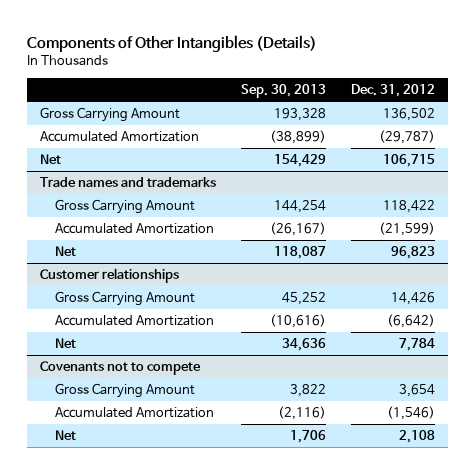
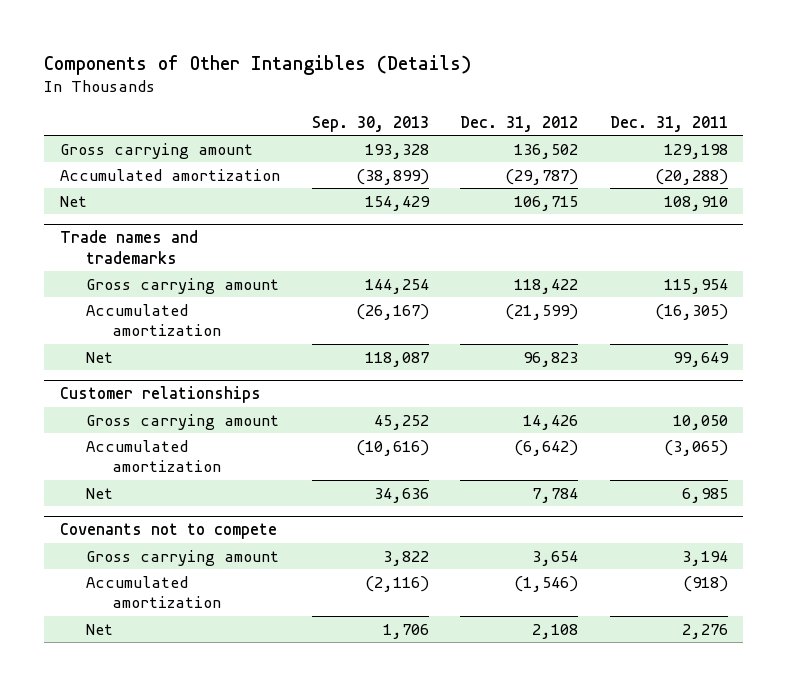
none -> [609,115,728,132] Dec. 31, 2011
[39,107,180,123] Gross Carrying Amount -> [60,142,254,159] Gross carrying amount
[39,131,199,143] Accumulated Amortization -> [60,168,281,181] Accumulated amortization
[54,199,195,215] Gross Carrying Amount -> [86,277,280,294] Gross carrying amount
[54,223,214,235] Accumulated Amortization -> [86,303,221,337] Accumulated amortization
[54,291,195,307] Gross Carrying Amount -> [86,413,280,430] Gross carrying amount
[54,315,214,327] Accumulated Amortization -> [86,439,221,473] Accumulated amortization
[54,383,195,399] Gross Carrying Amount -> [86,549,280,566] Gross carrying amount
[54,407,214,419] Accumulated Amortization -> [86,575,221,609] Accumulated amortization

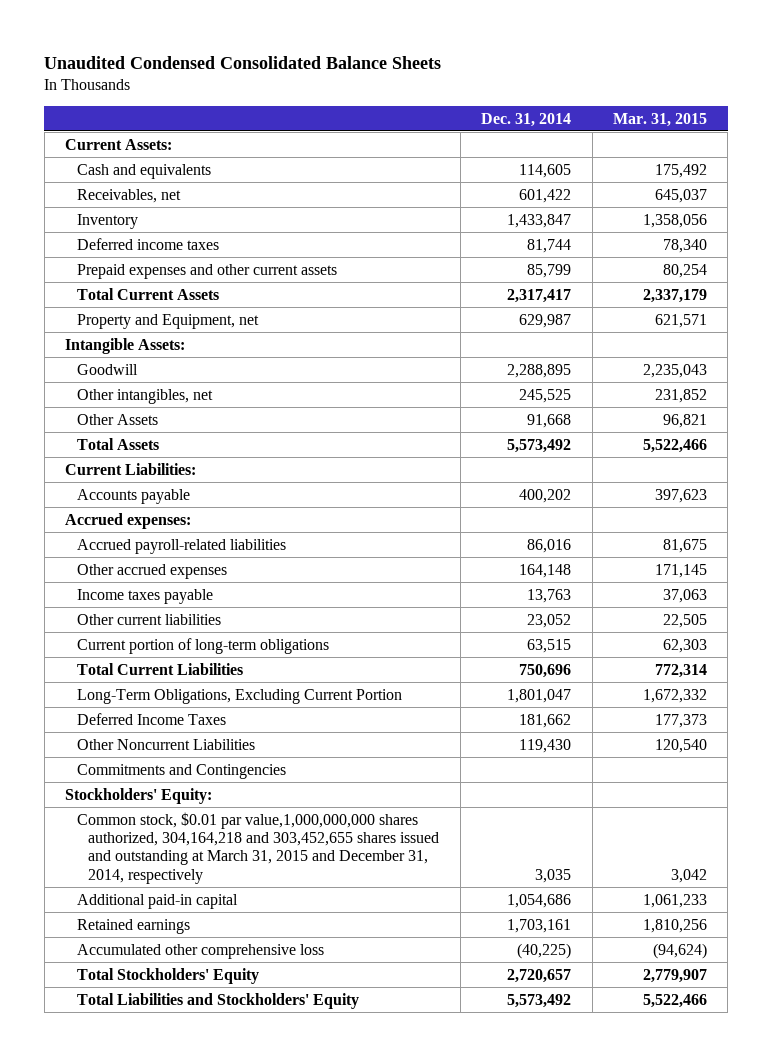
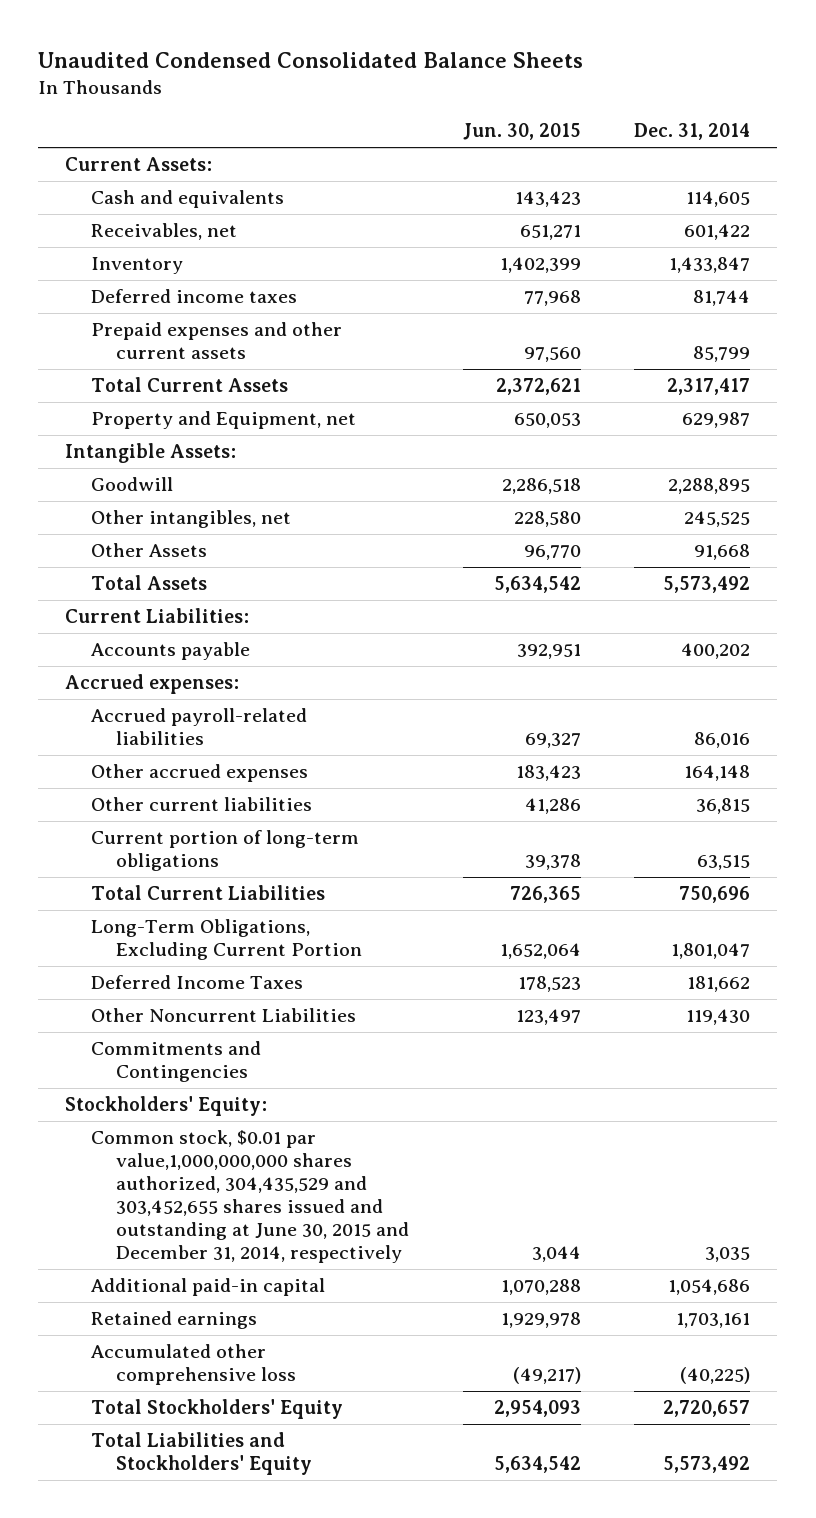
[612,112,707,127] Mar. 31, 2015 -> none
none -> [462,123,581,141] Jun. 30, 2015
[76,588,213,604] Income taxes payable -> none
[527,613,572,628] 23,052 -> [696,798,751,815] 36,815
[76,811,440,884] Common stock, $0.01 par value,1,000,000,000 shares authorized, 304,164,218 and 303,452,655 shares issued and outstanding at March 31, 2015 and December 31, 2014, respectively -> [90,1130,409,1264] Common stock, $0.01 par value,1,000,000,000 shares authorized, 304,435,529 and 303,452,655 shares issued and outstanding at June 30, 2015 and December 31, 2014, respectively

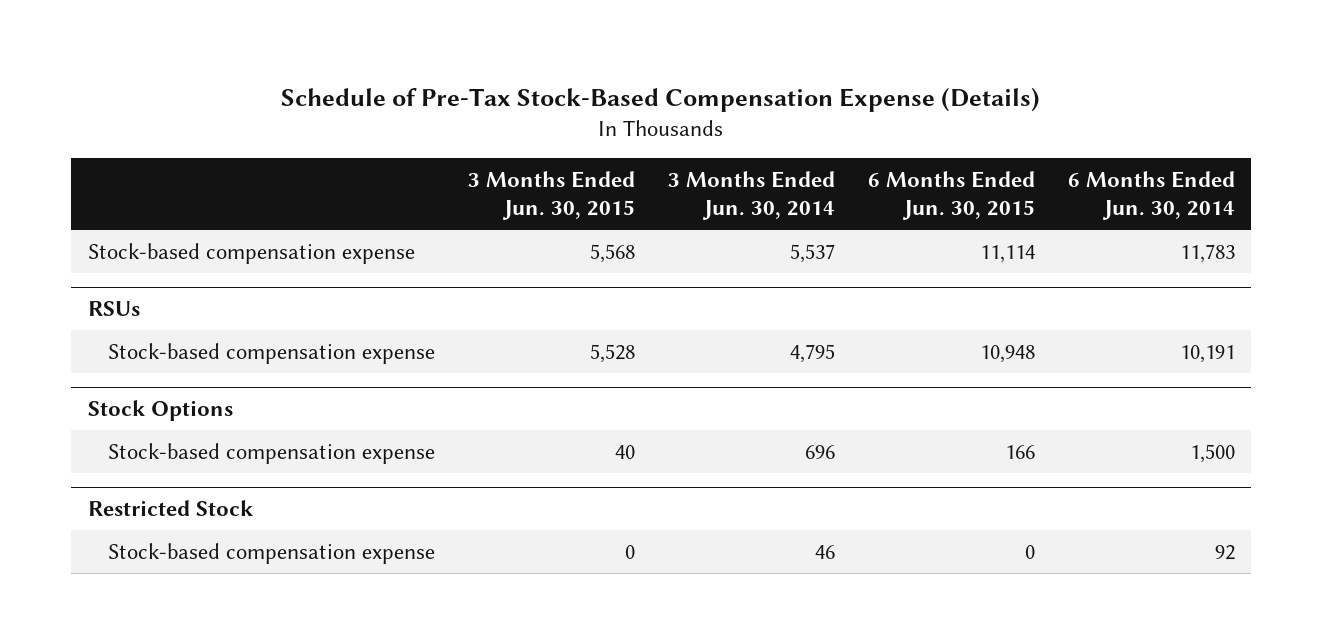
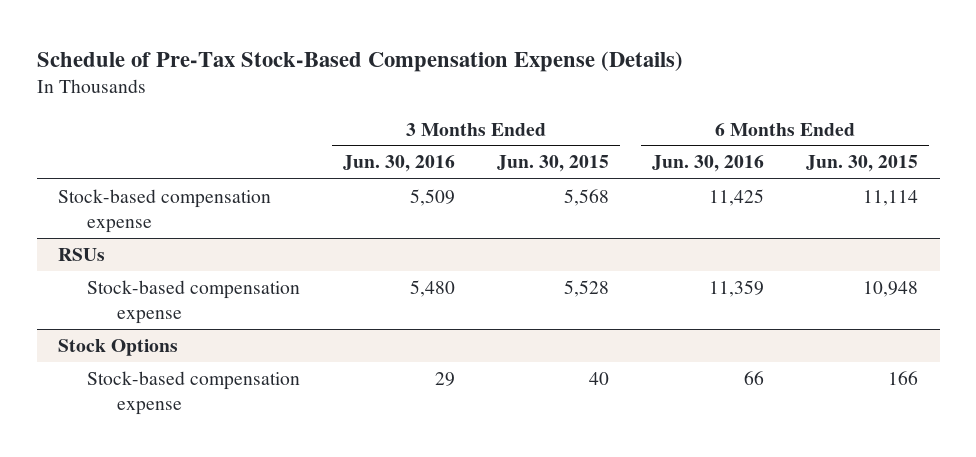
[667,170,835,221] 3 Months Ended Jun. 30, 2014 -> none
[1067,170,1235,221] 6 Months Ended Jun. 30, 2014 -> none
none -> [342,155,455,173] Jun. 30, 2016
none -> [651,155,764,173] Jun. 30, 2016
[87,499,253,516] Restricted Stock -> none
[107,542,435,564] Stock-based compensation expense -> none

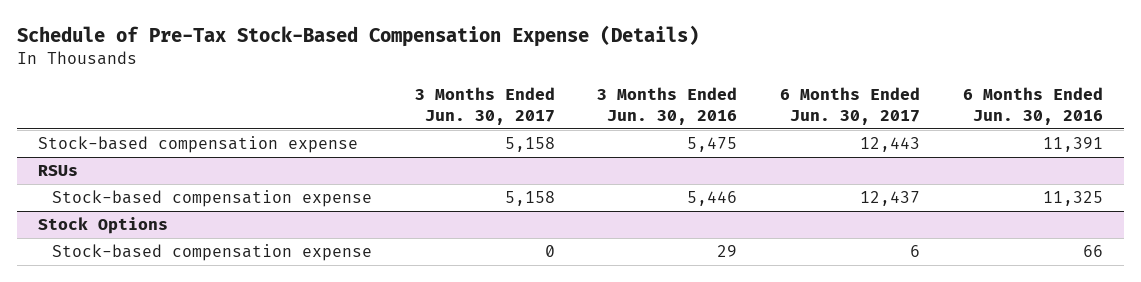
[497,155,610,173] Jun. 30, 2015 -> none
[806,155,919,173] Jun. 30, 2015 -> none
none -> [414,86,555,125] 3 Months Ended Jun. 30, 2017
none -> [779,86,920,125] 6 Months Ended Jun. 30, 2017
[409,188,455,206] 5,509 -> [687,137,738,153] 5,475
[708,188,764,206] 11,425 -> [1042,137,1103,153] 11,391
[409,279,455,297] 5,480 -> [687,191,738,207] 5,446
[708,279,764,297] 11,359 -> [1042,191,1103,207] 11,325

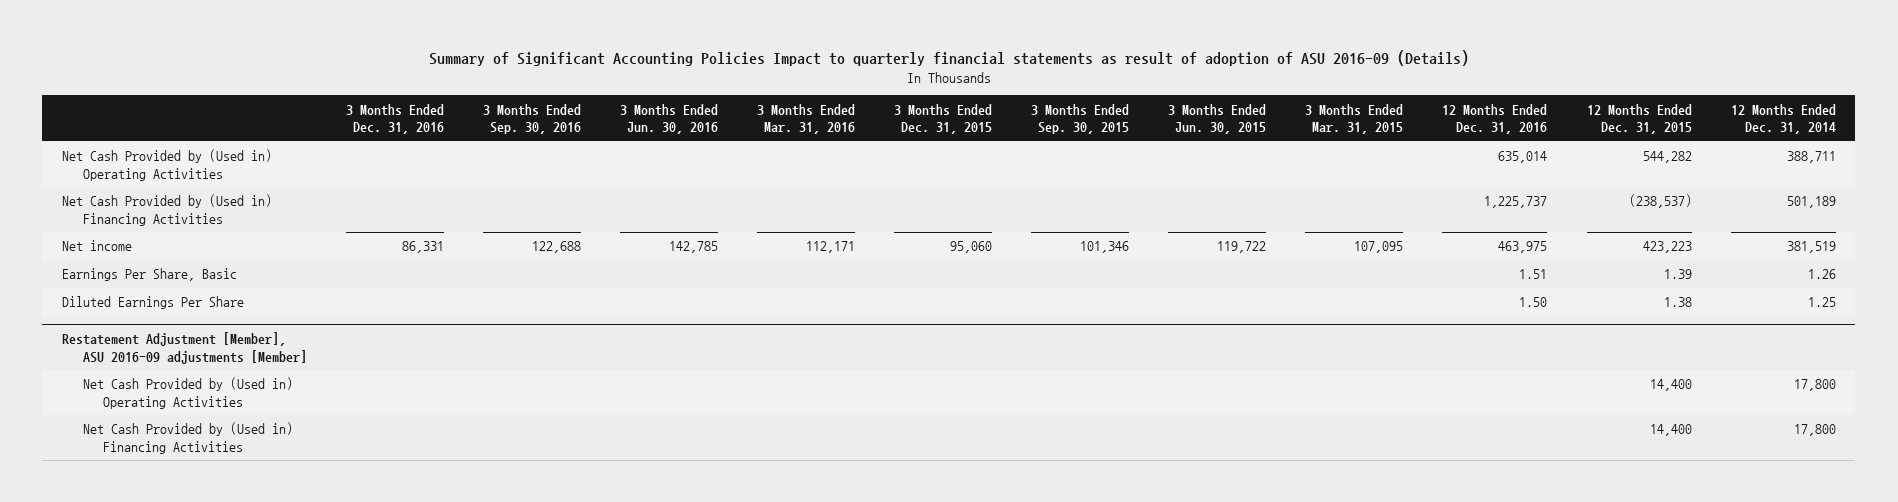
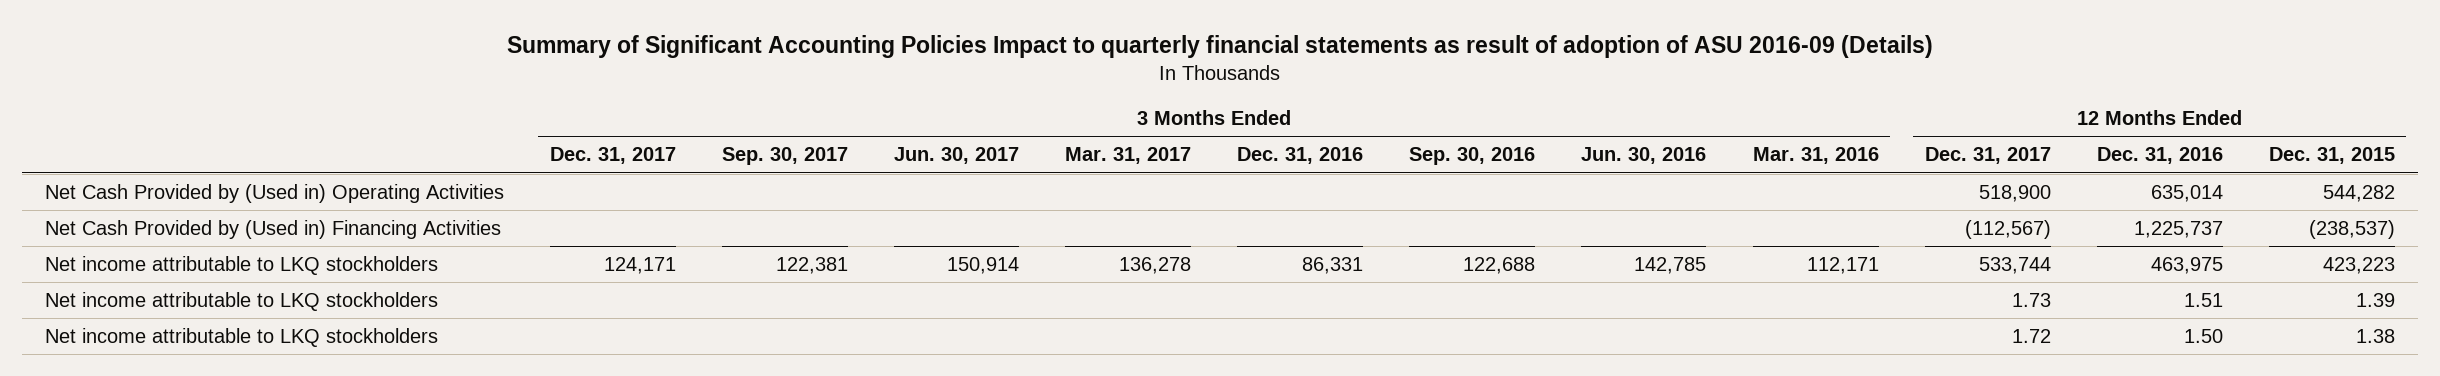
[894,103,993,135] 3 Months Ended Dec. 31, 2015 -> none
[1031,103,1130,135] 3 Months Ended Sep. 30, 2015 -> none
[1168,103,1267,135] 3 Months Ended Jun. 30, 2015 -> none
[1305,103,1404,135] 3 Months Ended Mar. 31, 2015 -> none
[1730,103,1836,135] 12 Months Ended Dec. 31, 2014 -> none
none -> [549,147,676,165] Dec. 31, 2017
none -> [721,147,848,166] Sep. 30, 2017
none -> [893,147,1019,165] Jun. 30, 2017
none -> [1065,147,1192,165] Mar. 31, 2017
none -> [1924,147,2051,165] Dec. 31, 2017
[62,332,307,364] Restatement Adjustment [Member], ASU 2016-09 adjustments [Member] -> none
[82,377,293,409] Net Cash Provided by (Used in) Operating Activities -> none
[82,422,293,454] Net Cash Provided by (Used in) Financing Activities -> none
[62,240,133,252] Net income -> [44,256,438,276] Net income attributable to LKQ stockholders
[62,268,238,282] Earnings Per Share, Basic -> [44,292,438,312] Net income attributable to LKQ stockholders
[62,296,245,310] Diluted Earnings Per Share -> [44,328,438,348] Net income attributable to LKQ stockholders

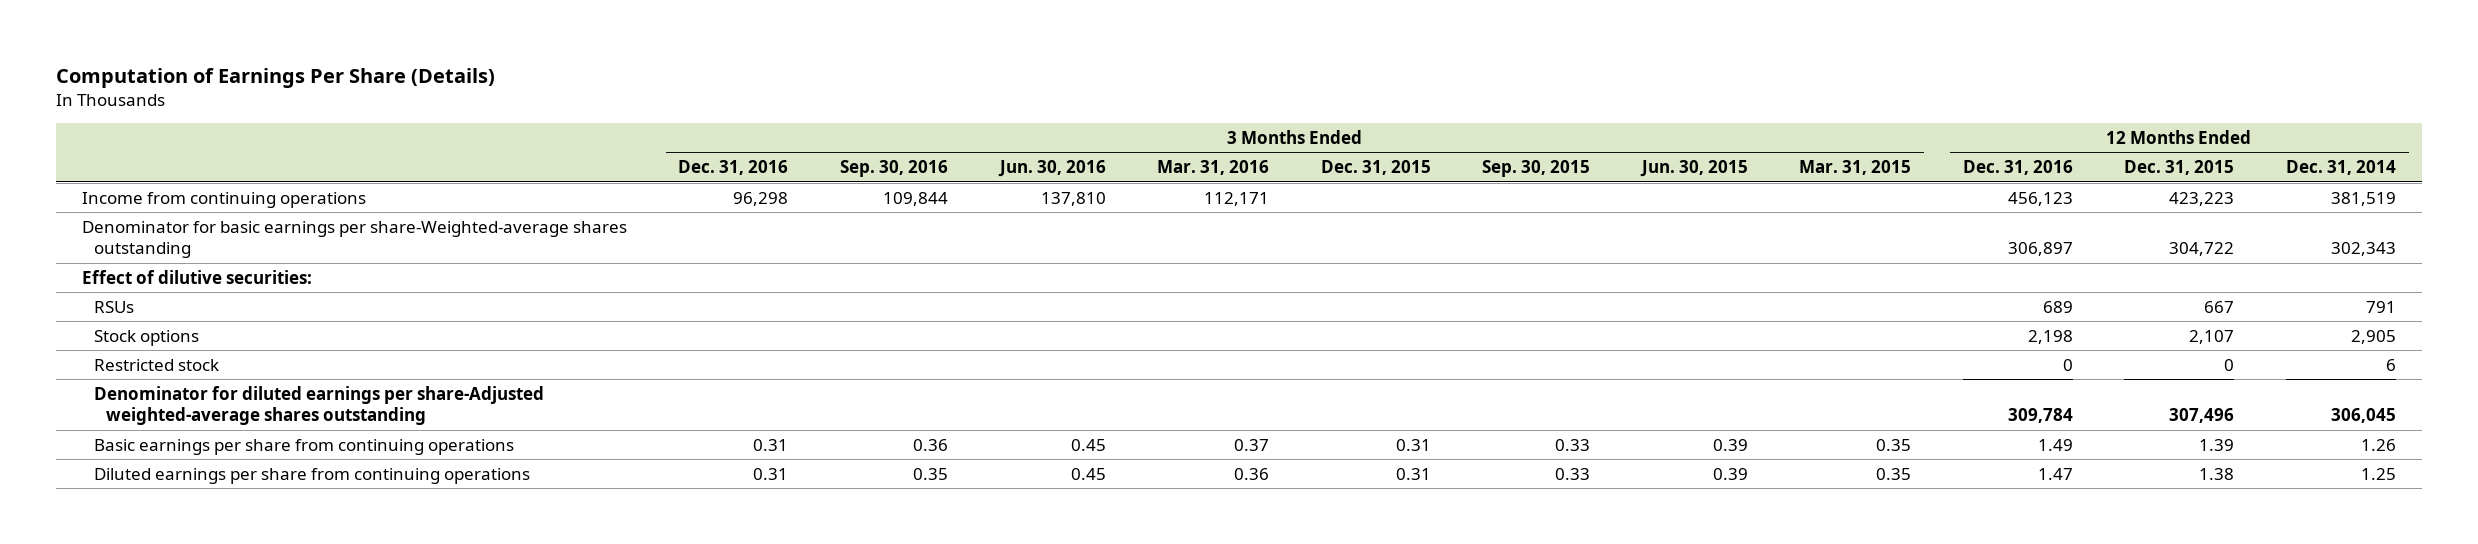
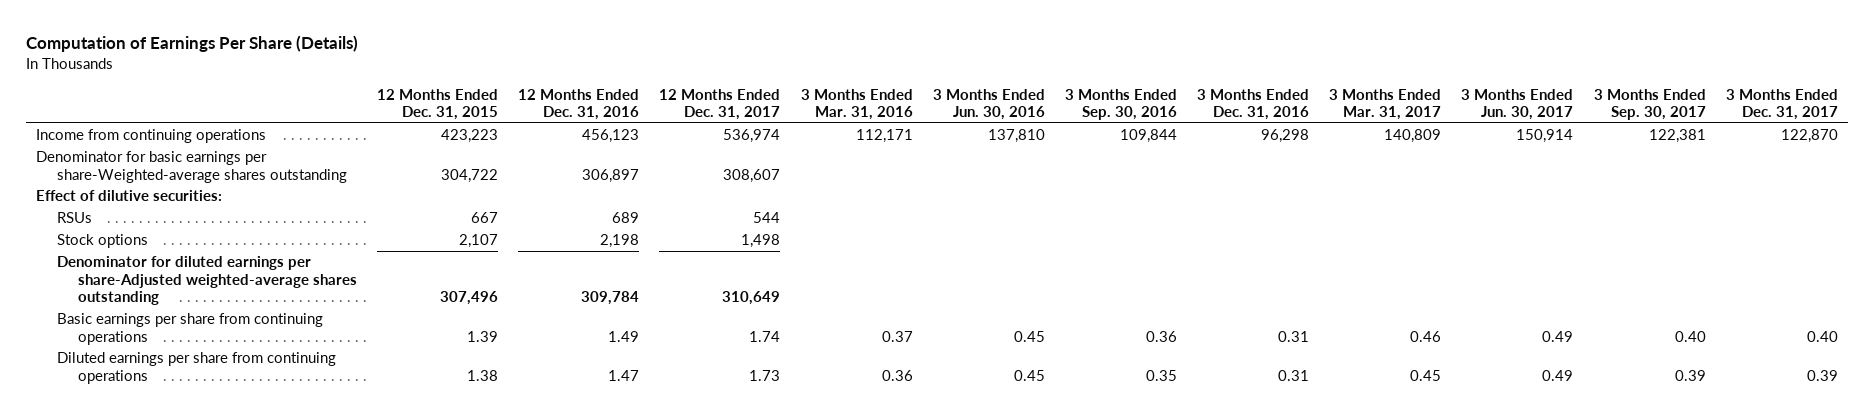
[1320,160,1431,176] Dec. 31, 2015 -> none
[1482,160,1591,178] Sep. 30, 2015 -> none
[1639,160,1748,178] Jun. 30, 2015 -> none
[1799,160,1912,176] Mar. 31, 2015 -> none
[2285,160,2396,176] Dec. 31, 2014 -> none
none -> [659,88,781,121] 12 Months Ended Dec. 31, 2017
none -> [1329,88,1442,121] 3 Months Ended Mar. 31, 2017
none -> [1461,88,1574,121] 3 Months Ended Jun. 30, 2017
none -> [1593,88,1706,121] 3 Months Ended Sep. 30, 2017
none -> [1725,88,1838,121] 3 Months Ended Dec. 31, 2017
[93,358,219,371] Restricted stock -> none

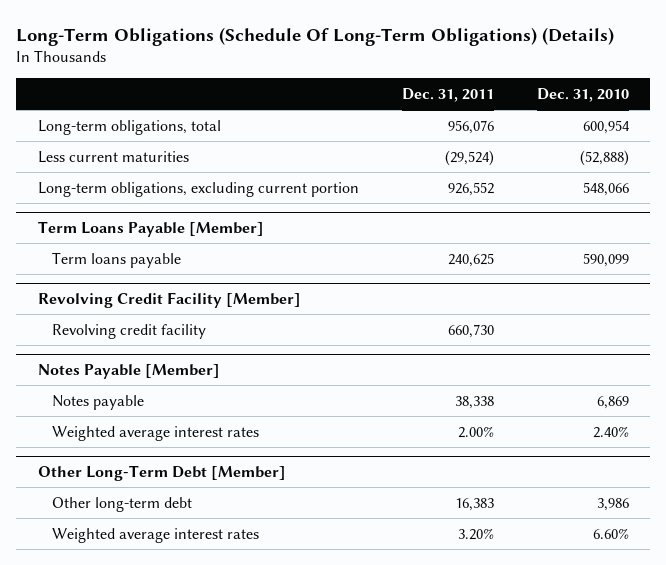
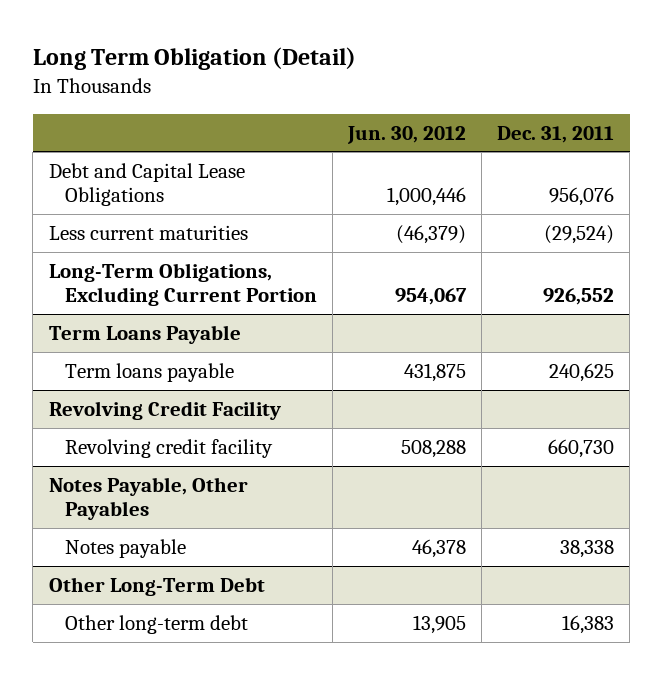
[16,26,615,46] Long-Term Obligations (Schedule Of Long-Term Obligations) (Details) -> [32,47,356,71] Long Term Obligation (Detail)
[536,87,629,102] Dec. 31, 2010 -> none
none -> [346,125,466,144] Jun. 30, 2012
[37,119,221,135] Long-term obligations, total -> [48,162,245,207] Debt and Capital Lease Obligations
[37,181,359,197] Long-term obligations, excluding current portion -> [48,262,317,307] Long-Term Obligations, Excluding Current Portion
[37,221,264,238] Term Loans Payable [Member] -> [48,324,241,344] Term Loans Payable
[37,292,301,309] Revolving Credit Facility [Member] -> [48,400,281,420] Revolving Credit Facility
[37,364,220,380] Notes Payable [Member] -> none
none -> [48,476,248,521] Notes Payable, Other Payables
[51,425,259,441] Weighted average interest rates -> none
[37,465,286,482] Other Long-Term Debt [Member] -> [48,576,265,596] Other Long-Term Debt
[51,527,259,543] Weighted average interest rates -> none

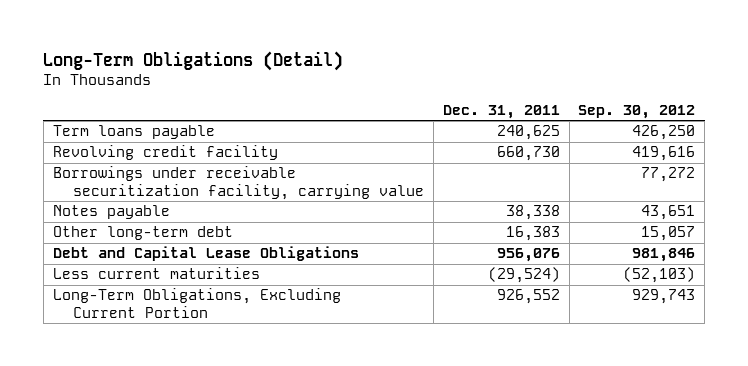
[32,47,356,71] Long Term Obligation (Detail) -> [43,50,344,71] Long-Term Obligations (Detail)
[346,125,466,144] Jun. 30, 2012 -> none
none -> [578,104,696,119] Sep. 30, 2012
[48,324,241,344] Term Loans Payable -> none
[48,400,281,420] Revolving Credit Facility -> none
[48,476,248,521] Notes Payable, Other Payables -> none
none -> [52,166,424,200] Borrowings under receivable securitization facility, carrying value
[48,576,265,596] Other Long-Term Debt -> none
[48,162,245,207] Debt and Capital Lease Obligations -> [52,246,359,262] Debt and Capital Lease Obligations
[48,224,248,240] Less current maturities -> [52,267,260,280] Less current maturities
[48,262,317,307] Long-Term Obligations, Excluding Current Portion -> [52,288,341,318] Long-Term Obligations, Excluding Current Portion

